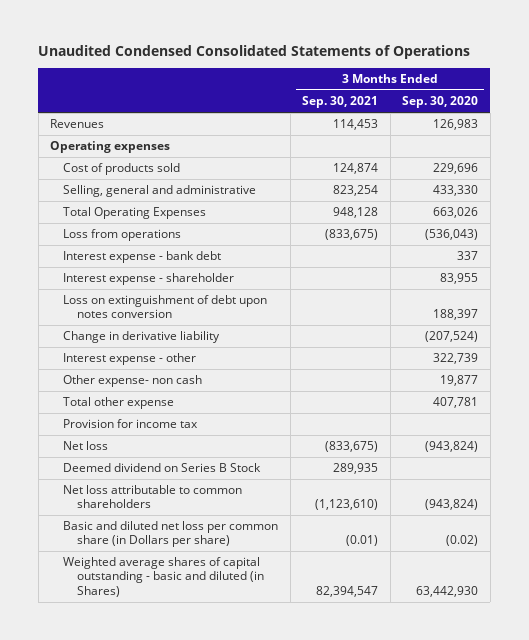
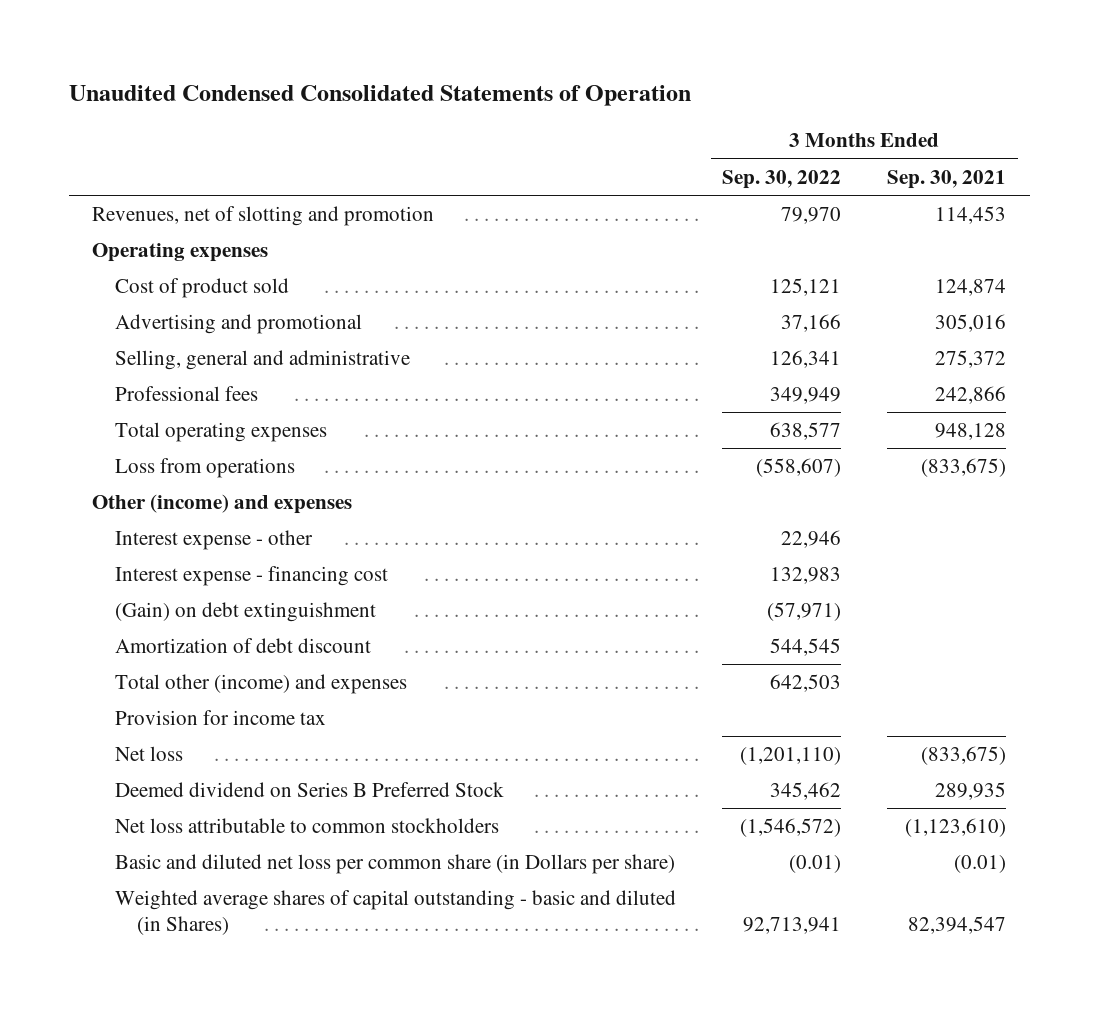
[38,45,471,60] Unaudited Condensed Consolidated Statements of Operations -> [69,85,692,107] Unaudited Condensed Consolidated Statements of Operation
[402,96,479,109] Sep. 30, 2020 -> none
none -> [722,169,842,189] Sep. 30, 2022
[50,119,105,129] Revenues -> [92,206,435,227] Revenues, net of slotting and promotion
[63,163,181,176] Cost of products sold -> [114,278,289,299] Cost of product sold
none -> [114,314,362,335] Advertising and promotional
[333,185,379,197] 823,254 -> [935,350,1007,369] 275,372
none -> [114,386,258,402] Professional fees
[63,207,207,220] Total Operating Expenses -> [114,422,327,443] Total operating expenses
[63,251,222,264] Interest expense - bank debt -> none
[63,273,235,286] Interest expense - shareholder -> none
[63,295,268,319] Loss on extinguishment of debt upon notes conversion -> none
[63,331,221,344] Change in derivative liability -> none
none -> [92,494,353,515] Other (income) and expenses
[63,375,203,388] Other expense- non cash -> none
none -> [114,566,388,587] Interest expense - financing cost
none -> [114,602,376,623] (Gain) on debt extinguishment
none -> [114,638,371,654] Amortization of debt discount
[63,397,175,410] Total other expense -> [114,674,407,695] Total other (income) and expenses
[63,463,262,473] Deemed dividend on Series B Stock -> [114,782,504,798] Deemed dividend on Series B Preferred Stock
[63,485,243,509] Net loss attributable to common shareholders -> [114,818,499,834] Net loss attributable to common stockholders

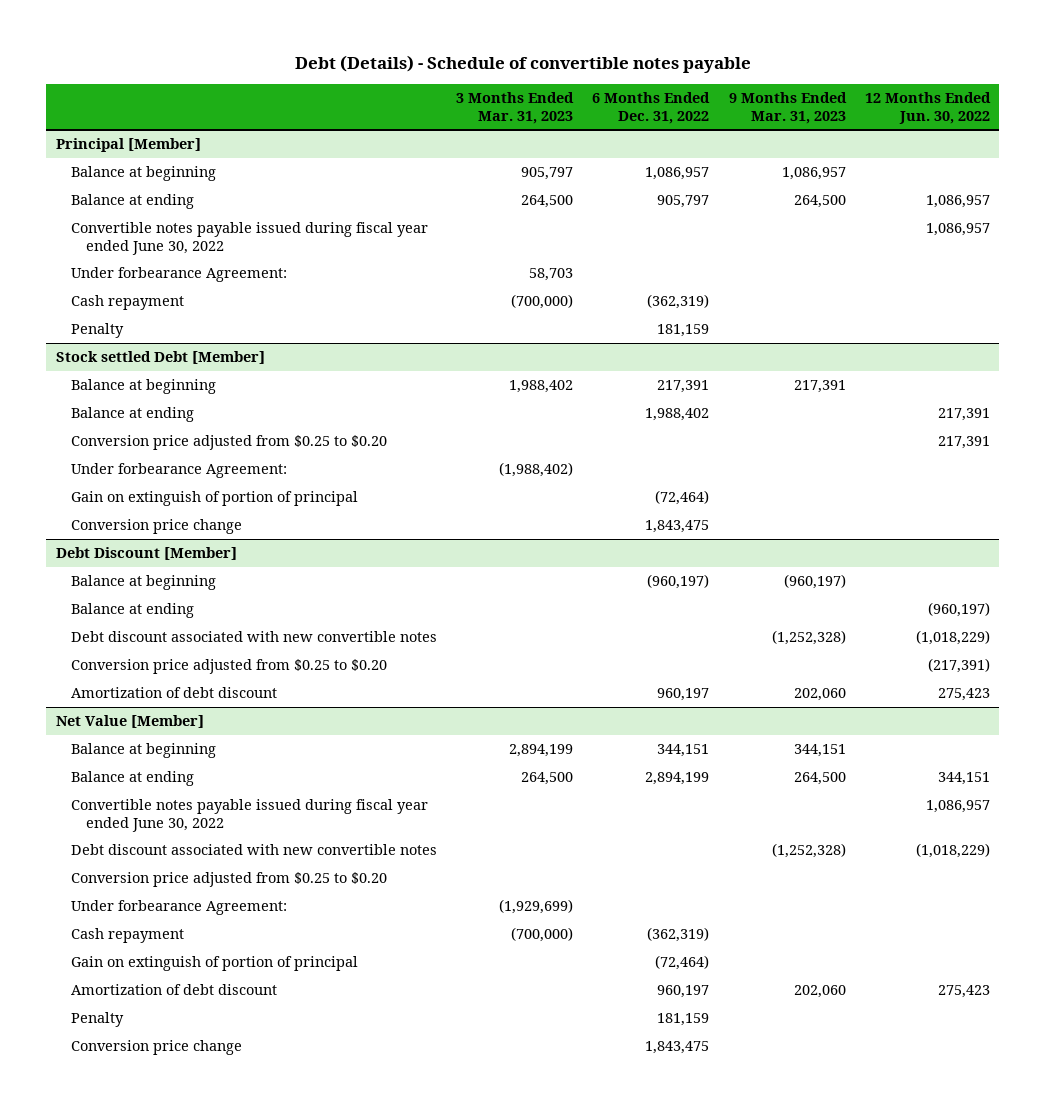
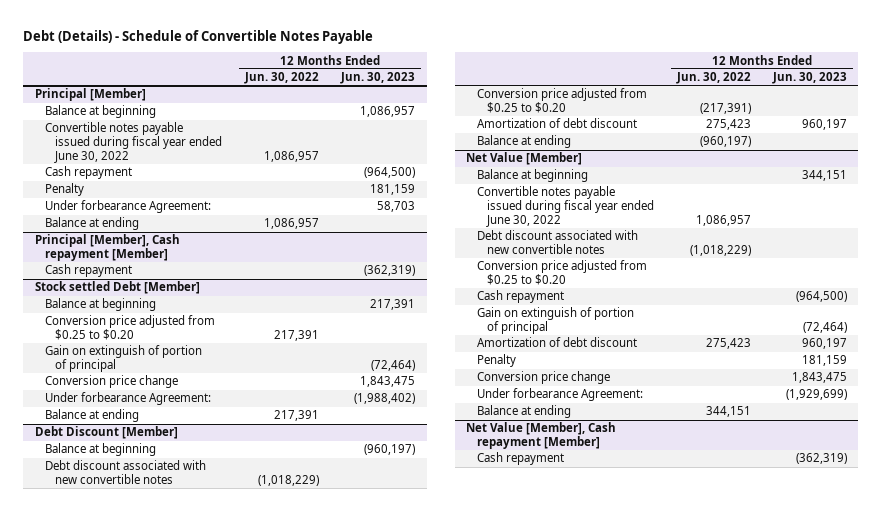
[294,55,751,74] Debt (Details) - Schedule of convertible notes payable -> [23,30,374,45] Debt (Details) - Schedule of Convertible Notes Payable
[456,91,575,124] 3 Months Ended Mar. 31, 2023 -> none
[592,91,711,124] 6 Months Ended Dec. 31, 2022 -> none
[728,91,847,124] 9 Months Ended Mar. 31, 2023 -> none
none -> [340,72,416,85] Jun. 30, 2023
[70,267,287,283] Under forbearance Agreement: -> [45,200,212,214] Under forbearance Agreement:
[70,194,194,210] Balance at ending -> [45,217,140,231] Balance at ending
none -> [34,234,180,262] Principal [Member], Cash repayment [Member]
none -> [45,264,133,278] Cash repayment
[70,463,287,479] Under forbearance Agreement: -> [45,392,212,406] Under forbearance Agreement:
[70,407,194,423] Balance at ending -> [45,409,140,423] Balance at ending
[70,603,194,619] Balance at ending -> [476,135,571,149] Balance at ending
[70,900,287,916] Under forbearance Agreement: -> [476,388,643,402] Under forbearance Agreement:
[70,771,194,787] Balance at ending -> [476,405,571,419] Balance at ending
none -> [466,422,617,450] Net Value [Member], Cash repayment [Member]
none -> [476,452,564,466] Cash repayment

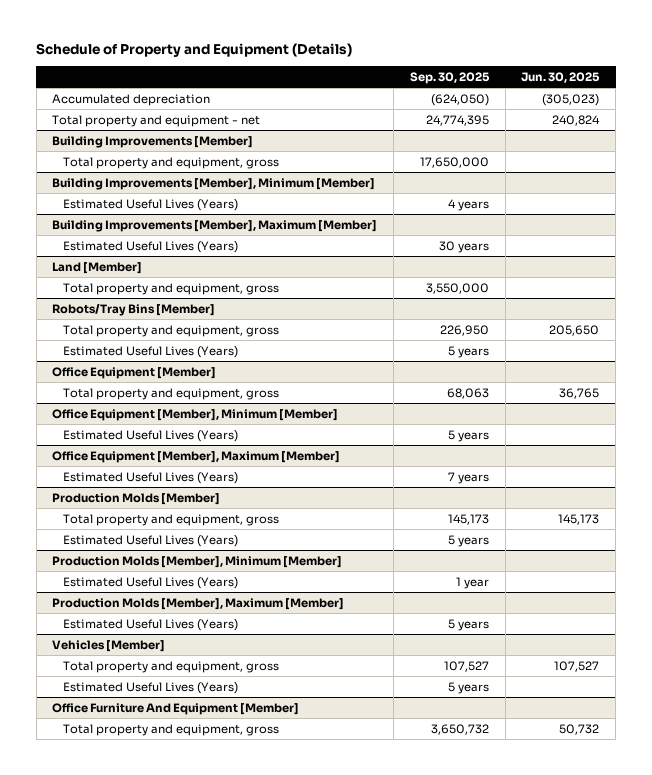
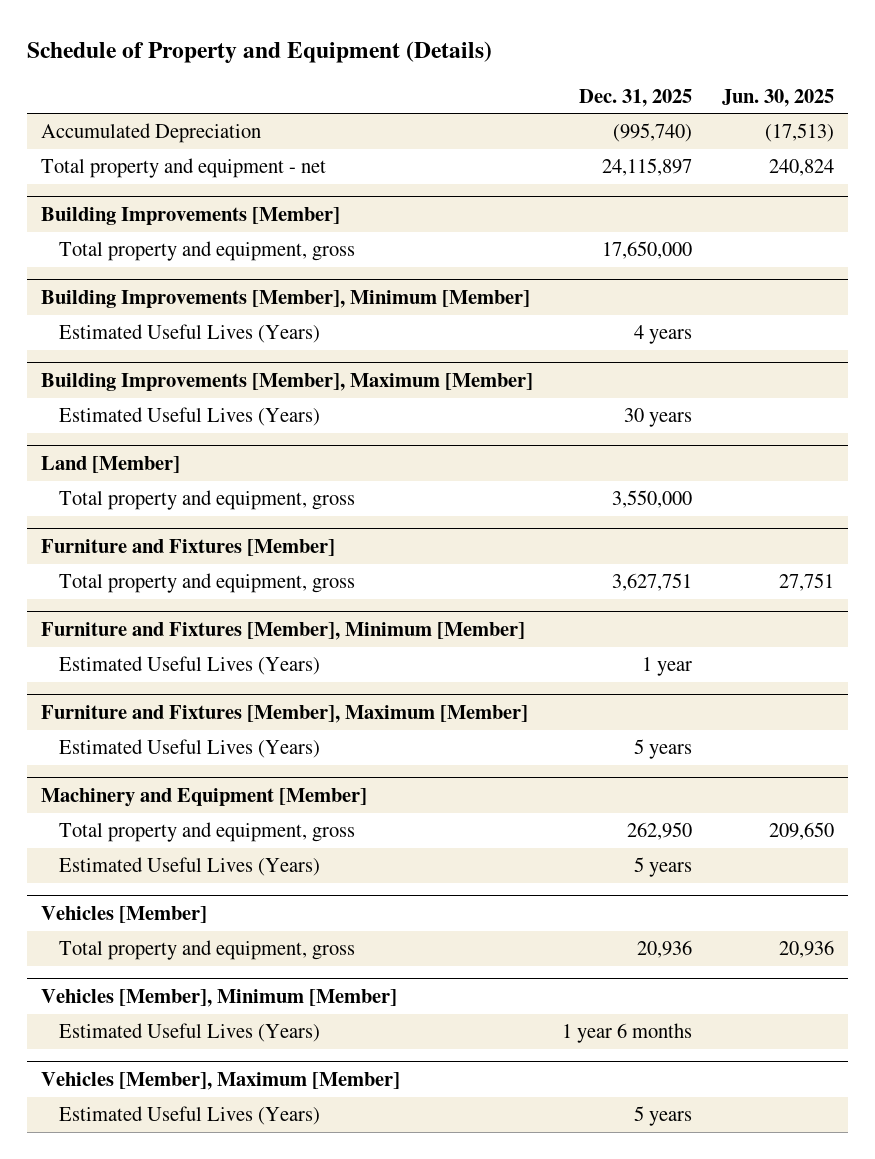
[409,71,490,84] Sep. 30, 2025 -> none
none -> [579,88,693,107] Dec. 31, 2025
[52,93,211,106] Accumulated depreciation -> [41,123,262,144] Accumulated Depreciation
[542,93,600,106] (305,023) -> [764,123,834,143] (17,513)
[52,303,216,316] Robots/Tray Bins [Member] -> none
[62,324,279,337] Total property and equipment, gross -> none
[62,345,238,358] Estimated Useful Lives (Years) -> none
[52,366,217,379] Office Equipment [Member] -> none
[62,387,279,400] Total property and equipment, gross -> none
[52,408,339,421] Office Equipment [Member], Minimum [Member] -> none
[62,429,238,442] Estimated Useful Lives (Years) -> none
[52,450,341,463] Office Equipment [Member], Maximum [Member] -> none
[62,471,238,484] Estimated Useful Lives (Years) -> none
[52,492,221,505] Production Molds [Member] -> none
[62,513,279,526] Total property and equipment, gross -> none
[62,534,238,547] Estimated Useful Lives (Years) -> none
[52,555,343,568] Production Molds [Member], Minimum [Member] -> none
[62,576,238,589] Estimated Useful Lives (Years) -> none
[52,597,345,610] Production Molds [Member], Maximum [Member] -> none
[62,618,238,631] Estimated Useful Lives (Years) -> none
none -> [41,538,336,556] Furniture and Fixtures [Member]
none -> [59,573,356,594] Total property and equipment, gross
none -> [41,621,526,640] Furniture and Fixtures [Member], Minimum [Member]
none -> [59,656,321,676] Estimated Useful Lives (Years)
none -> [41,704,529,723] Furniture and Fixtures [Member], Maximum [Member]
none -> [59,739,321,759] Estimated Useful Lives (Years)
none -> [41,787,368,807] Machinery and Equipment [Member]
none -> [59,822,356,843] Total property and equipment, gross
none -> [59,857,321,877] Estimated Useful Lives (Years)
[62,681,238,694] Estimated Useful Lives (Years) -> none
[52,702,300,715] Office Furniture And Equipment [Member] -> none
[62,723,279,736] Total property and equipment, gross -> none
[554,660,600,672] 107,527 -> [778,940,834,959] 20,936
none -> [41,988,398,1007] Vehicles [Member], Minimum [Member]
none -> [59,1023,321,1043] Estimated Useful Lives (Years)
none -> [41,1071,401,1090] Vehicles [Member], Maximum [Member]
none -> [59,1106,321,1126] Estimated Useful Lives (Years)

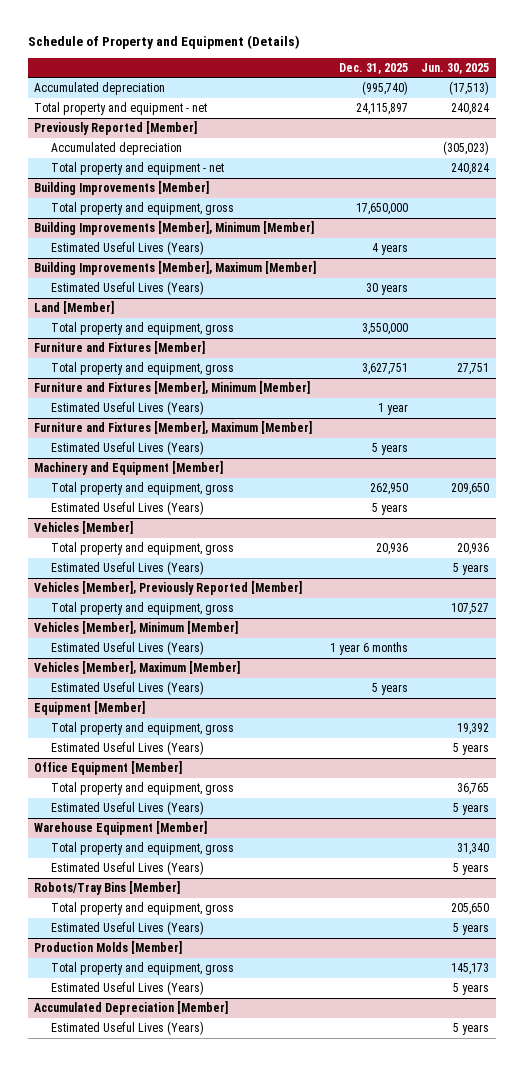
[41,123,262,144] Accumulated Depreciation -> [34,81,166,95] Accumulated depreciation
none -> [34,120,198,135] Previously Reported [Member]
none -> [51,141,183,155] Accumulated depreciation
none -> [51,161,225,175] Total property and equipment - net
none -> [51,560,205,575] Estimated Useful Lives (Years)
none -> [34,580,303,595] Vehicles [Member], Previously Reported [Member]
none -> [51,601,235,615] Total property and equipment, gross
none -> [34,700,146,715] Equipment [Member]
none -> [51,721,235,735] Total property and equipment, gross
none -> [51,740,205,755] Estimated Useful Lives (Years)
none -> [34,760,183,775] Office Equipment [Member]
none -> [51,781,235,795] Total property and equipment, gross
none -> [51,800,205,815] Estimated Useful Lives (Years)
none -> [34,820,208,835] Warehouse Equipment [Member]
none -> [51,841,235,855] Total property and equipment, gross
none -> [51,860,205,875] Estimated Useful Lives (Years)
none -> [34,880,181,895] Robots/Tray Bins [Member]
none -> [51,901,235,915] Total property and equipment, gross
none -> [51,920,205,935] Estimated Useful Lives (Years)
none -> [34,940,183,954] Production Molds [Member]
none -> [51,961,235,975] Total property and equipment, gross
none -> [51,980,205,995] Estimated Useful Lives (Years)
none -> [34,1000,229,1015] Accumulated Depreciation [Member]
none -> [51,1020,205,1035] Estimated Useful Lives (Years)

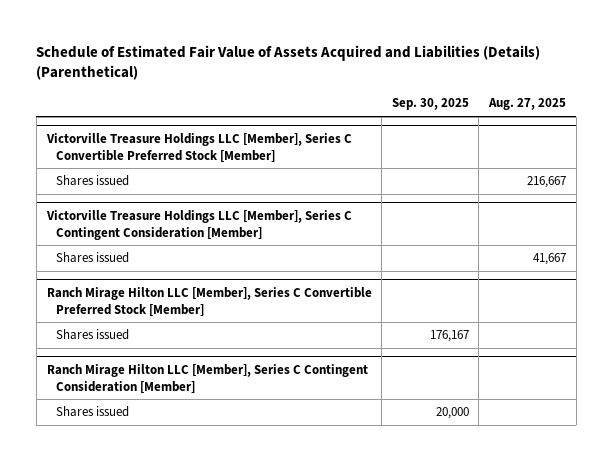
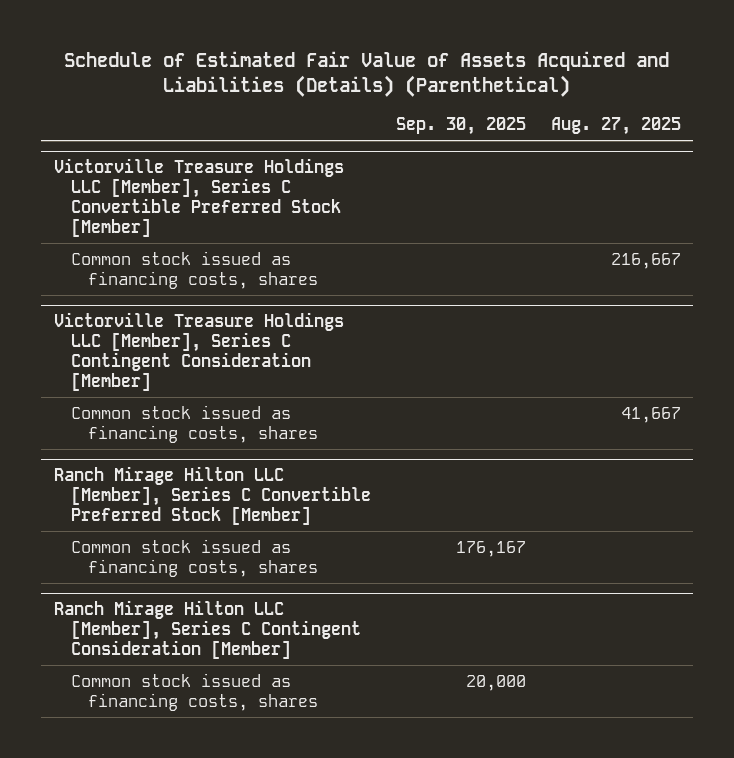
[56,175,130,187] Shares issued -> [70,250,319,289] Common stock issued as financing costs, shares
[56,252,130,264] Shares issued -> [70,404,319,443] Common stock issued as financing costs, shares
[56,329,130,341] Shares issued -> [70,538,319,577] Common stock issued as financing costs, shares
[56,406,130,418] Shares issued -> [70,672,319,711] Common stock issued as financing costs, shares

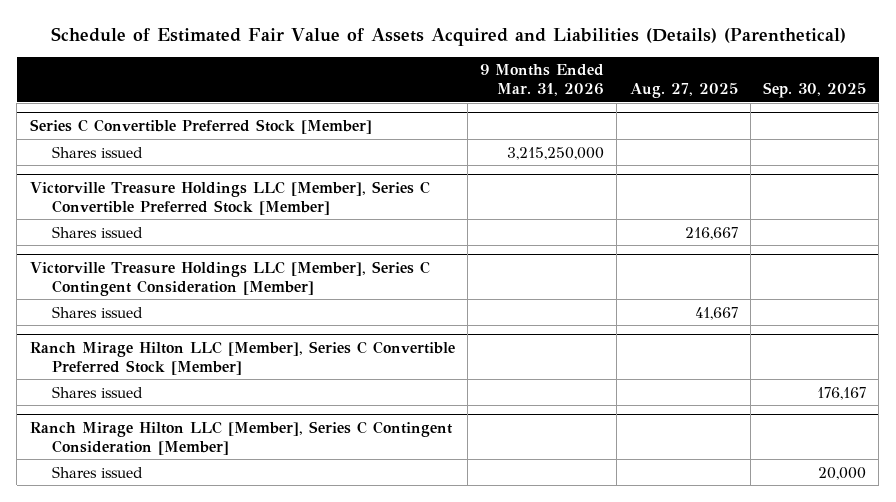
none -> [480,64,605,96] 9 Months Ended Mar. 31, 2026
none -> [29,118,372,134] Series C Convertible Preferred Stock [Member]
none -> [52,145,144,158] Shares issued
[70,250,319,289] Common stock issued as financing costs, shares -> [52,225,144,238] Shares issued
[70,404,319,443] Common stock issued as financing costs, shares -> [52,305,144,318] Shares issued
[70,538,319,577] Common stock issued as financing costs, shares -> [52,385,144,398] Shares issued
[70,672,319,711] Common stock issued as financing costs, shares -> [52,465,144,478] Shares issued

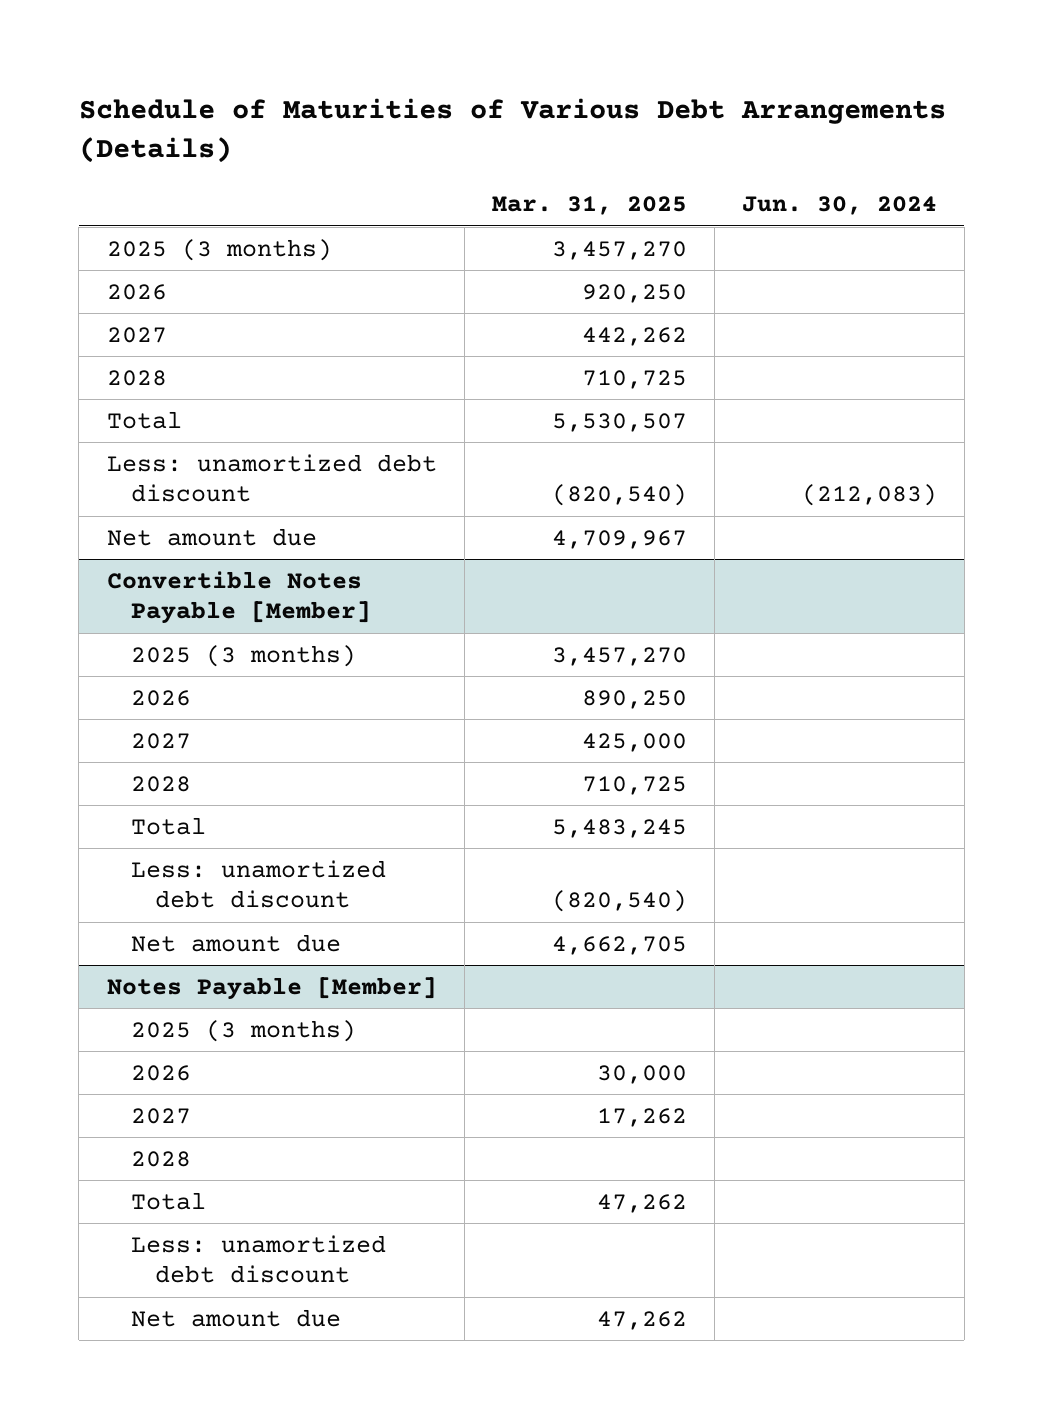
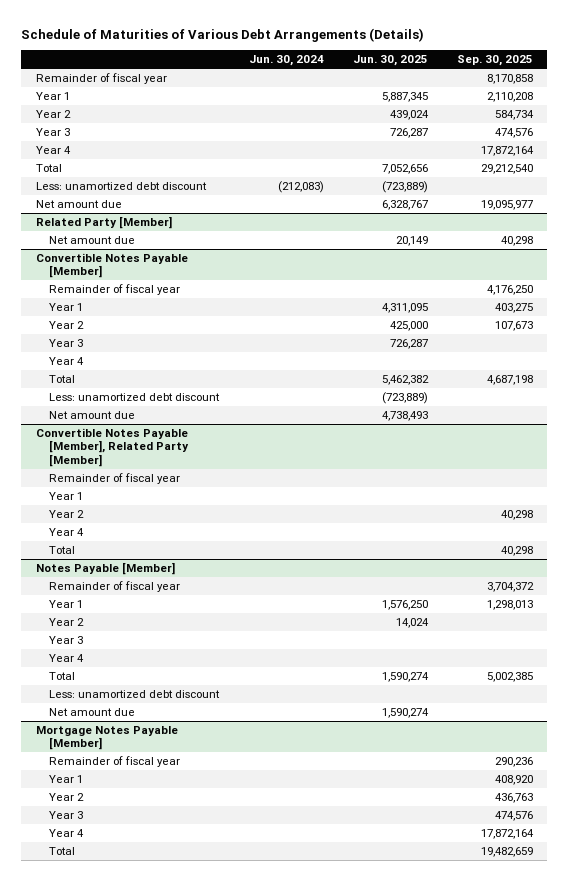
[491,196,687,216] Mar. 31, 2025 -> none
none -> [352,55,428,67] Jun. 30, 2025
none -> [456,55,533,67] Sep. 30, 2025
[106,238,332,261] 2025 (3 months) -> [35,73,167,85] Remainder of fiscal year
[106,283,167,300] 2026 -> [35,92,70,101] Year 1
[106,326,167,343] 2027 -> [35,110,71,119] Year 2
[106,369,167,386] 2028 -> [35,128,70,137] Year 3
none -> [35,146,71,155] Year 4
none -> [35,216,172,230] Related Party [Member]
none -> [49,236,136,245] Net amount due
[130,644,356,667] 2025 (3 months) -> [49,284,181,296] Remainder of fiscal year
[130,689,191,706] 2026 -> [49,303,84,312] Year 1
[130,732,191,749] 2027 -> [49,321,85,330] Year 2
[130,775,191,792] 2028 -> [49,339,84,348] Year 3
none -> [49,357,85,366] Year 4
none -> [35,428,190,467] Convertible Notes Payable [Member], Related Party [Member]
none -> [49,473,181,485] Remainder of fiscal year
none -> [49,492,84,501] Year 1
none -> [49,510,85,519] Year 2
none -> [49,528,85,537] Year 4
none -> [49,546,76,555] Total
[130,1019,356,1042] 2025 (3 months) -> [49,581,181,593] Remainder of fiscal year
[130,1064,191,1081] 2026 -> [49,600,84,609] Year 1
[130,1107,191,1124] 2027 -> [49,618,85,627] Year 2
[130,1150,191,1167] 2028 -> [49,636,84,645] Year 3
none -> [49,654,85,663] Year 4
none -> [35,726,178,751] Mortgage Notes Payable [Member]
none -> [49,756,181,768] Remainder of fiscal year
none -> [49,775,84,784] Year 1
none -> [49,793,85,802] Year 2
none -> [49,811,84,820] Year 3
none -> [49,829,85,838] Year 4
none -> [49,847,76,856] Total

